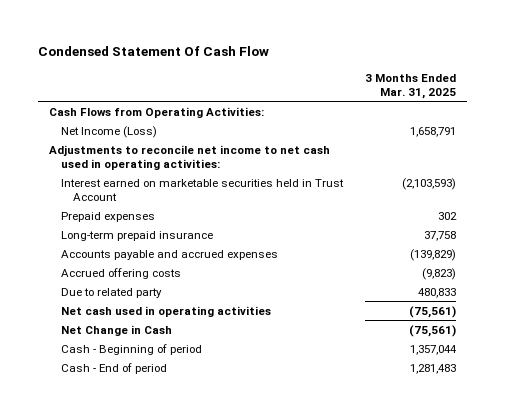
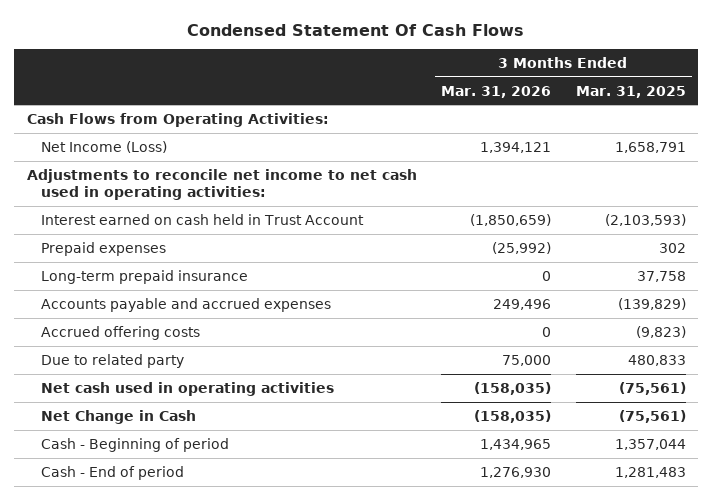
[38,46,270,57] Condensed Statement Of Cash Flow -> [187,23,525,36] Condensed Statement Of Cash Flows
none -> [441,85,552,98] Mar. 31, 2026
[60,178,344,201] Interest earned on marketable securities held in Trust Account -> [41,213,365,225] Interest earned on cash held in Trust Account

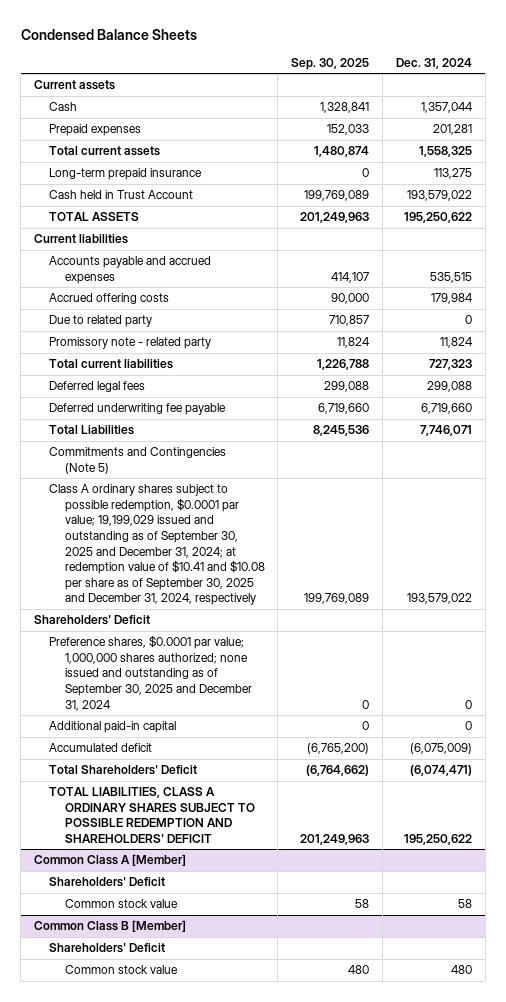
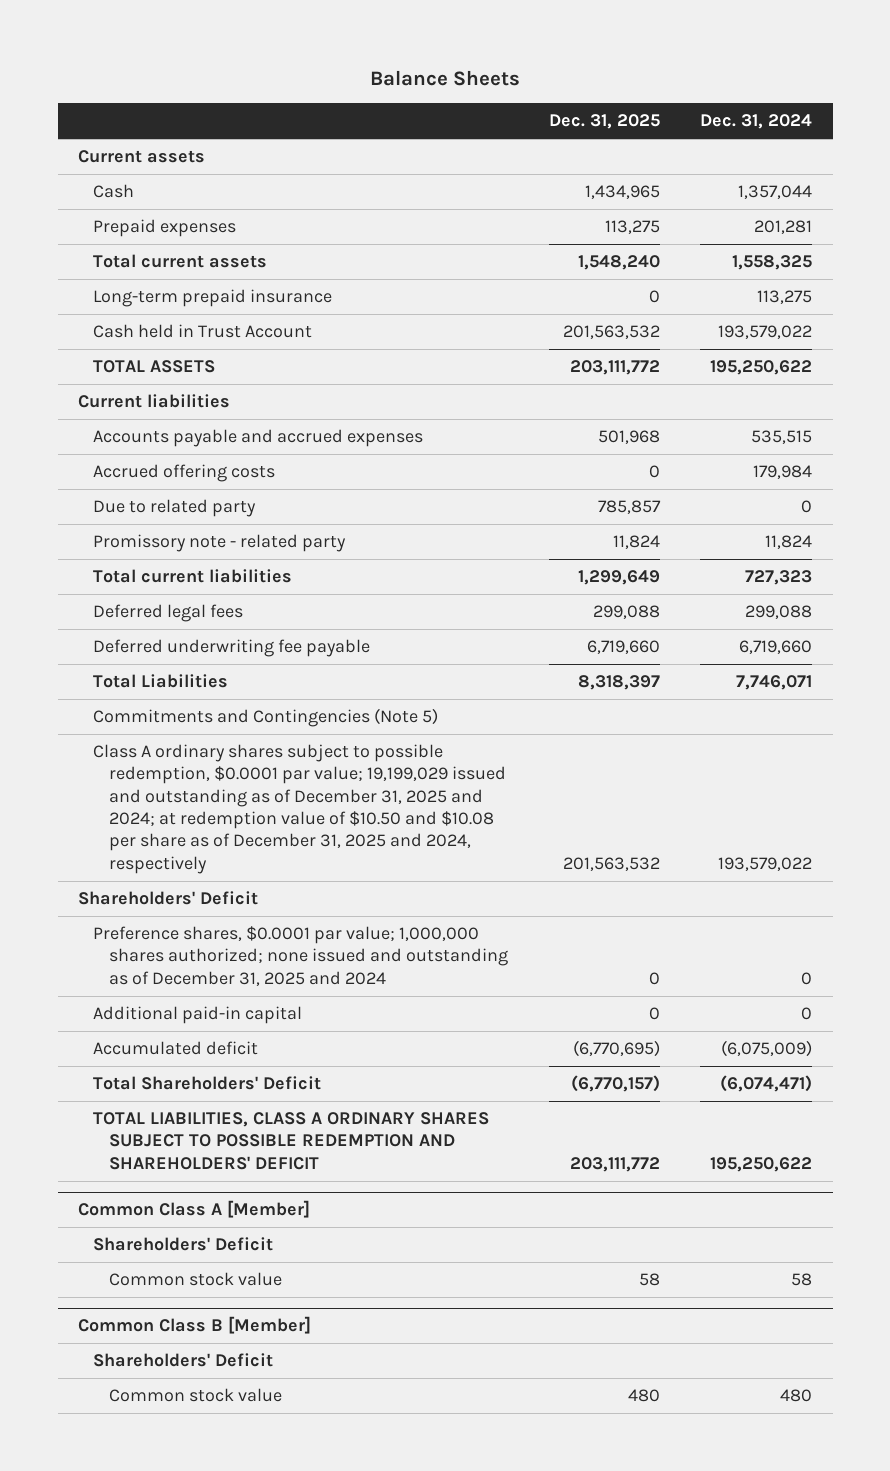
[20,28,197,40] Condensed Balance Sheets -> [370,70,521,87] Balance Sheets
[291,58,370,71] Sep. 30, 2025 -> none
none -> [548,114,660,130] Dec. 31, 2025
[49,484,265,606] Class A ordinary shares subject to possible redemption, $0.0001 par value; 19,199,029 issued and outstanding as of September 30, 2025 and December 31, 2024; at redemption value of $10.41 and $10.08 per share as of September 30, 2025 and December 31, 2024, respectively -> [93,744,507,874] Class A ordinary shares subject to possible redemption, $0.0001 par value; 19,199,029 issued and outstanding as of December 31, 2025 and 2024; at redemption value of $10.50 and $10.08 per share as of December 31, 2025 and 2024, respectively
[49,635,252,711] Preference shares, $0.0001 par value; 1,000,000 shares authorized; none issued and outstanding as of September 30, 2025 and December 31, 2024 -> [93,926,509,986] Preference shares, $0.0001 par value; 1,000,000 shares authorized; none issued and outstanding as of December 31, 2025 and 2024

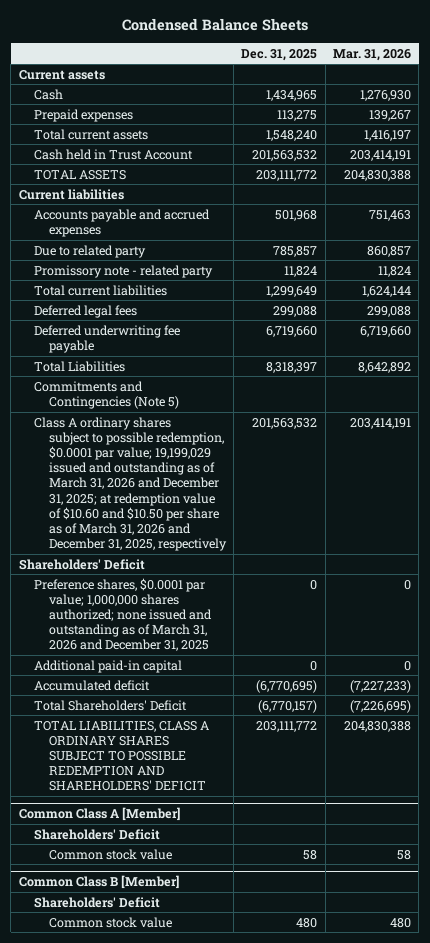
[370,70,521,87] Balance Sheets -> [121,18,308,32] Condensed Balance Sheets
[700,114,813,130] Dec. 31, 2024 -> none
none -> [332,48,411,61] Mar. 31, 2026
[93,289,333,308] Long-term prepaid insurance -> none
[93,464,276,483] Accrued offering costs -> none
[93,744,507,874] Class A ordinary shares subject to possible redemption, $0.0001 par value; 19,199,029 issued and outstanding as of December 31, 2025 and 2024; at redemption value of $10.50 and $10.08 per share as of December 31, 2025 and 2024, respectively -> [33,416,227,552] Class A ordinary shares subject to possible redemption, $0.0001 par value; 19,199,029 issued and outstanding as of March 31, 2026 and December 31, 2025; at redemption value of $10.60 and $10.50 per share as of March 31, 2026 and December 31, 2025, respectively
[93,926,509,986] Preference shares, $0.0001 par value; 1,000,000 shares authorized; none issued and outstanding as of December 31, 2025 and 2024 -> [33,577,212,652] Preference shares, $0.0001 par value; 1,000,000 shares authorized; none issued and outstanding as of March 31, 2026 and December 31, 2025

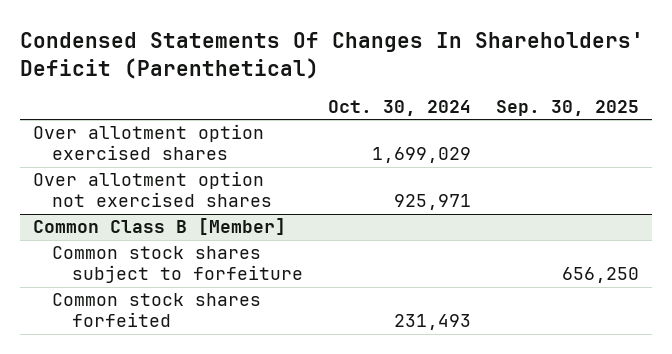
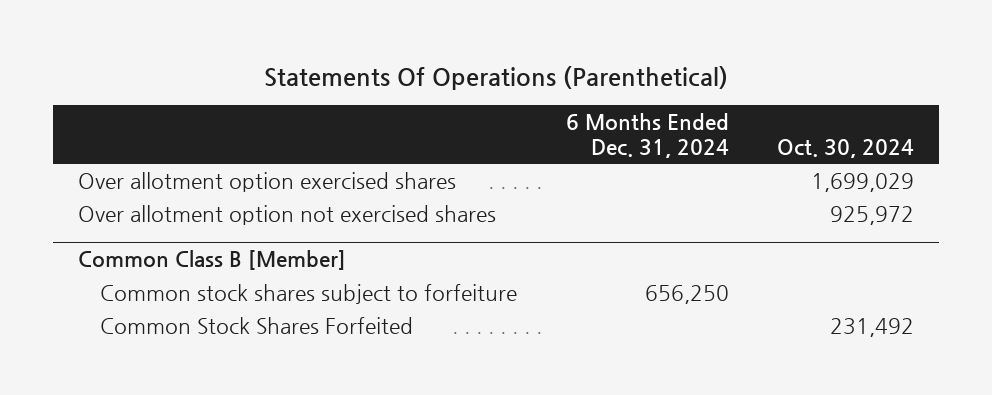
[20,31,645,79] Condensed Statements Of Changes In Shareholders' Deficit (Parenthetical) -> [264,65,729,90] Statements Of Operations (Parenthetical)
[496,100,640,117] Sep. 30, 2025 -> none
none -> [565,112,729,158] 6 Months Ended Dec. 31, 2024
[394,194,472,211] 925,971 -> [830,205,915,225] 925,972
[52,293,262,328] Common stock shares forfeited -> [100,316,414,334] Common Stock Shares Forfeited
[394,314,472,331] 231,493 -> [830,317,915,337] 231,492

